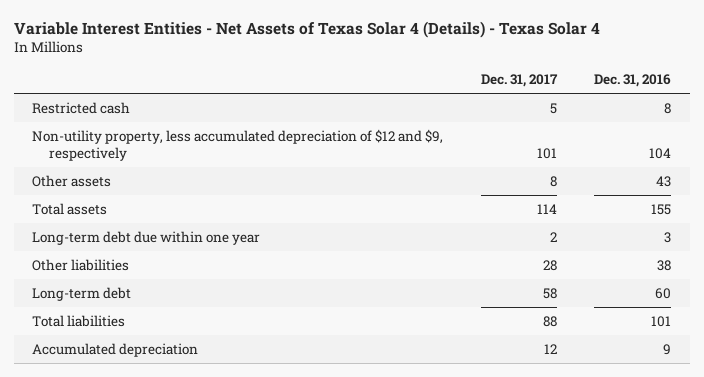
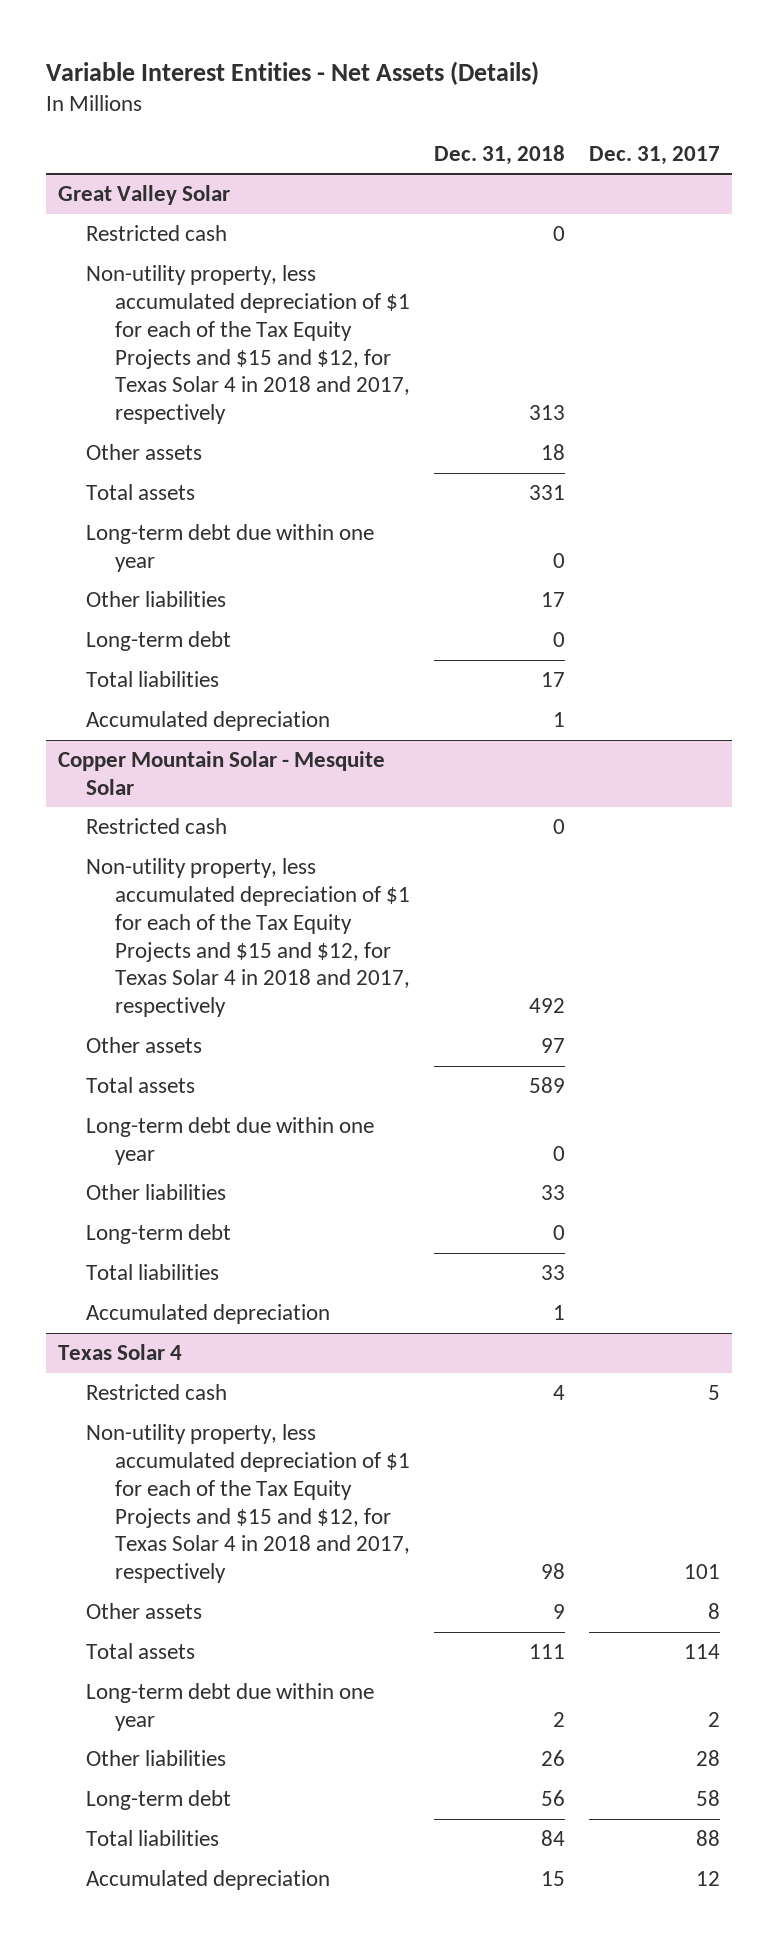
[13,21,600,39] Variable Interest Entities - Net Assets of Texas Solar 4 (Details) - Texas Solar 4 -> [45,60,539,85] Variable Interest Entities - Net Assets (Details)
[594,74,672,88] Dec. 31, 2016 -> none
none -> [433,145,565,166] Dec. 31, 2018
none -> [57,185,230,206] Great Valley Solar
none -> [86,225,228,242] Restricted cash
none -> [86,265,410,425] Non-utility property, less accumulated depreciation of $1 for each of the Tax Equity Projects and $15 and $12, for Texas Solar 4 in 2018 and 2017, respectively
none -> [86,444,203,461] Other assets
none -> [86,484,196,501] Total assets
none -> [86,524,375,572] Long-term debt due within one year
none -> [86,591,227,608] Other liabilities
none -> [86,631,232,652] Long-term debt
none -> [86,671,220,688] Total liabilities
none -> [86,711,331,732] Accumulated depreciation
none -> [57,751,385,795] Copper Mountain Solar - Mesquite Solar
none -> [86,818,228,835] Restricted cash
none -> [86,858,410,1018] Non-utility property, less accumulated depreciation of $1 for each of the Tax Equity Projects and $15 and $12, for Texas Solar 4 in 2018 and 2017, respectively
none -> [86,1037,203,1054] Other assets
none -> [86,1077,196,1094] Total assets
none -> [86,1117,375,1165] Long-term debt due within one year
none -> [86,1184,227,1201] Other liabilities
none -> [86,1224,232,1245] Long-term debt
none -> [86,1264,220,1281] Total liabilities
none -> [86,1304,331,1325] Accumulated depreciation
none -> [57,1344,182,1361] Texas Solar 4
[32,128,444,161] Non-utility property, less accumulated depreciation of $12 and $9, respectively -> [86,1424,410,1584] Non-utility property, less accumulated depreciation of $1 for each of the Tax Equity Projects and $15 and $12, for Texas Solar 4 in 2018 and 2017, respectively

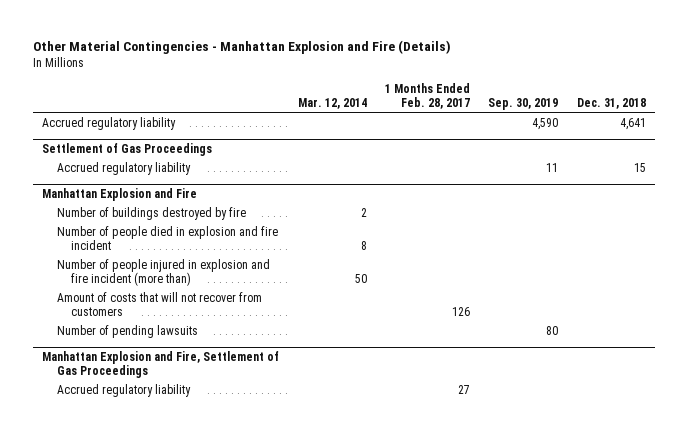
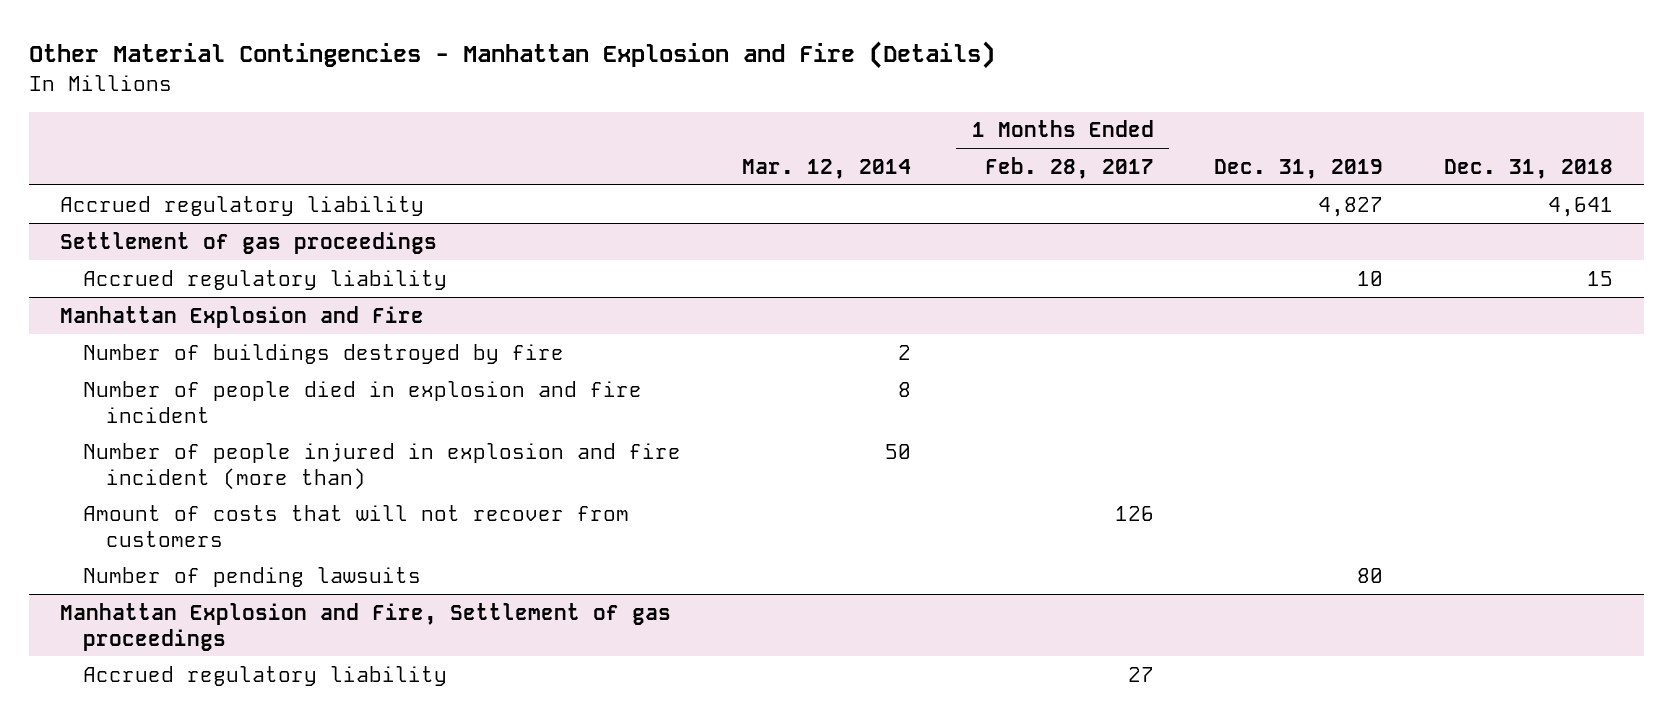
[488,98,559,111] Sep. 30, 2019 -> none
none -> [1214,158,1384,179] Dec. 31, 2019
[42,142,213,156] Settlement of Gas Proceedings -> [59,231,437,254] Settlement of gas proceedings
[42,350,280,379] Manhattan Explosion and Fire, Settlement of Gas Proceedings -> [59,602,671,651] Manhattan Explosion and Fire, Settlement of gas proceedings

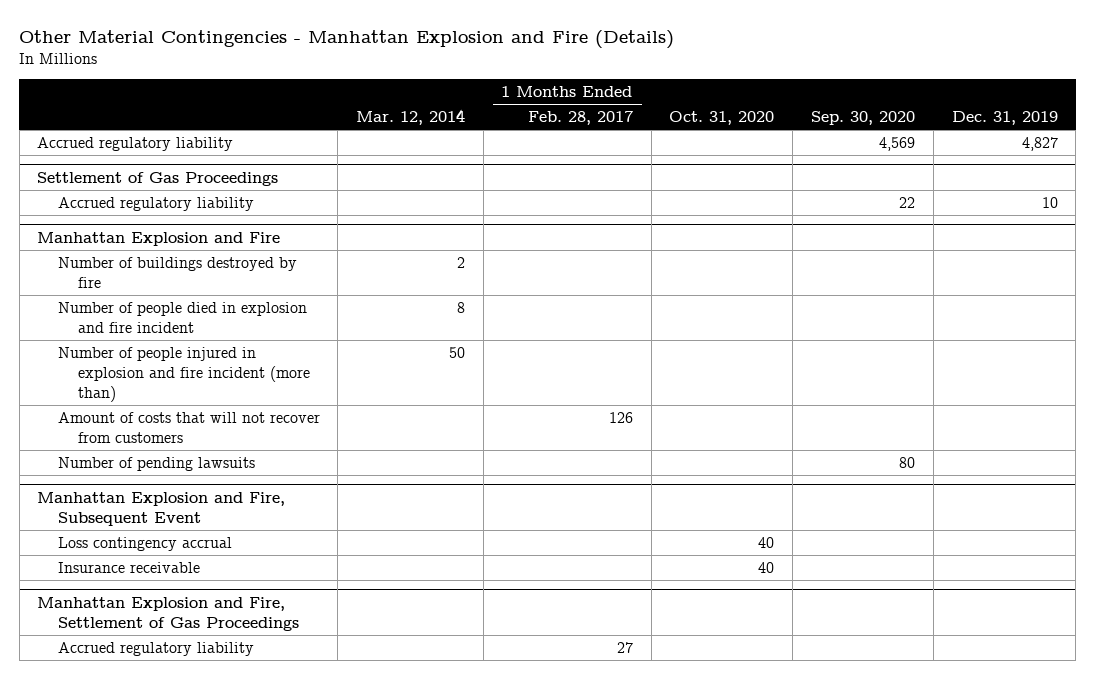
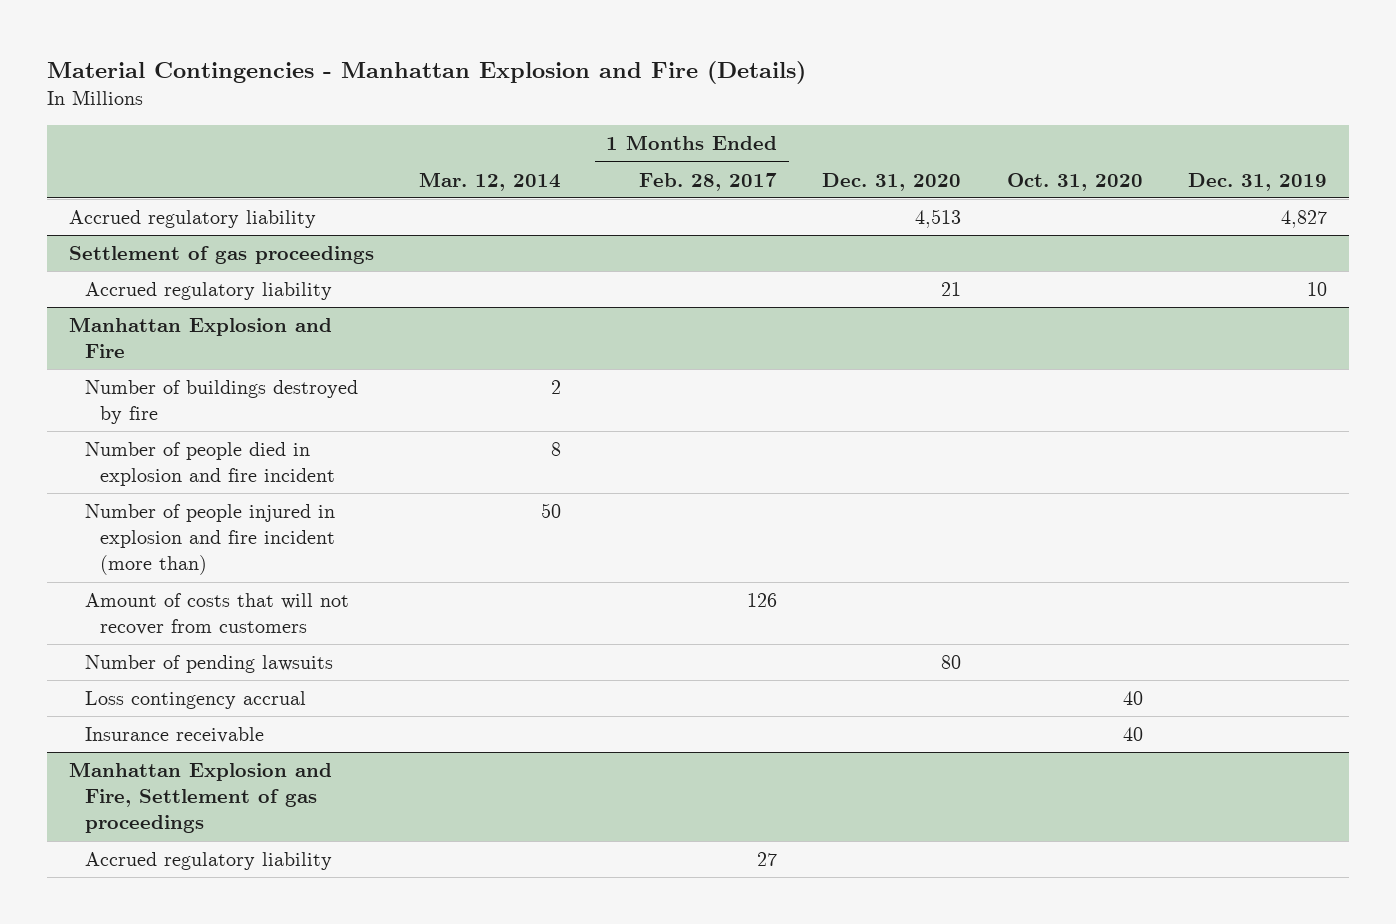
[19,29,675,49] Other Material Contingencies - Manhattan Explosion and Fire (Details) -> [46,60,806,84] Material Contingencies - Manhattan Explosion and Fire (Details)
[810,111,915,126] Sep. 30, 2020 -> none
none -> [822,172,962,191] Dec. 31, 2020
[37,171,279,186] Settlement of Gas Proceedings -> [69,246,375,265] Settlement of gas proceedings
[37,491,286,526] Manhattan Explosion and Fire, Subsequent Event -> none
[57,536,232,551] Loss contingency accrual -> none
[57,561,200,573] Insurance receivable -> none
none -> [84,691,306,710] Loss contingency accrual
none -> [84,727,264,744] Insurance receivable
[37,596,299,631] Manhattan Explosion and Fire, Settlement of Gas Proceedings -> [69,762,333,834] Manhattan Explosion and Fire, Settlement of gas proceedings

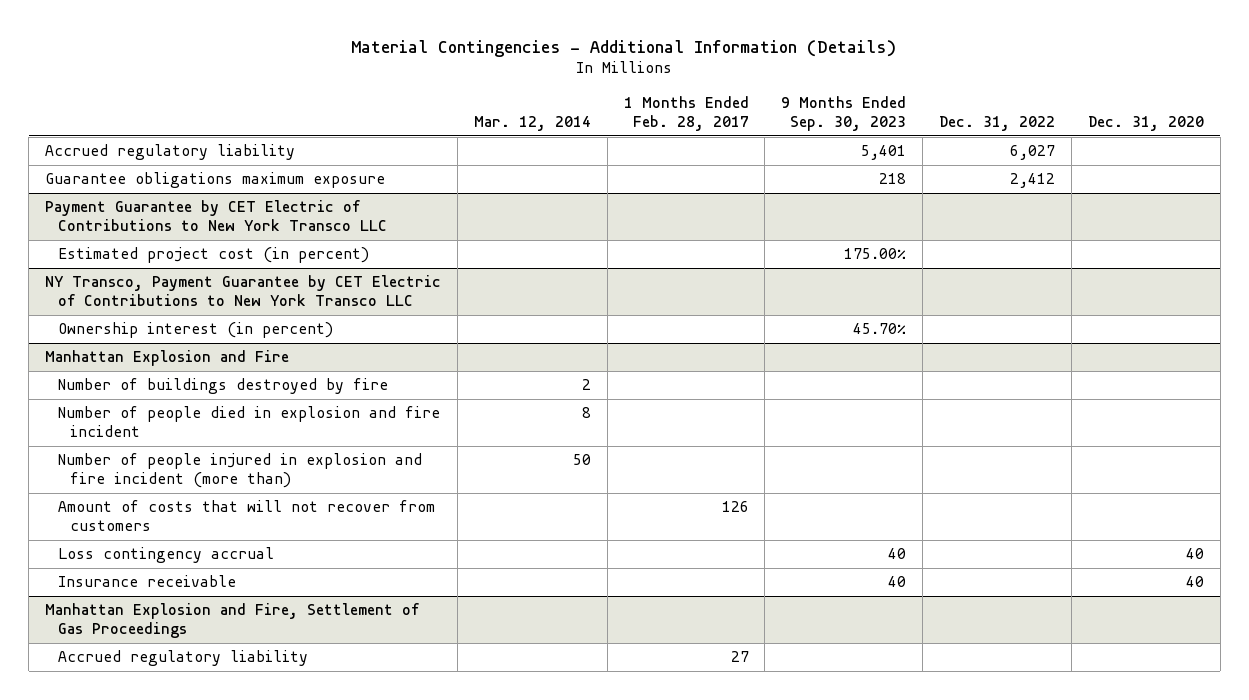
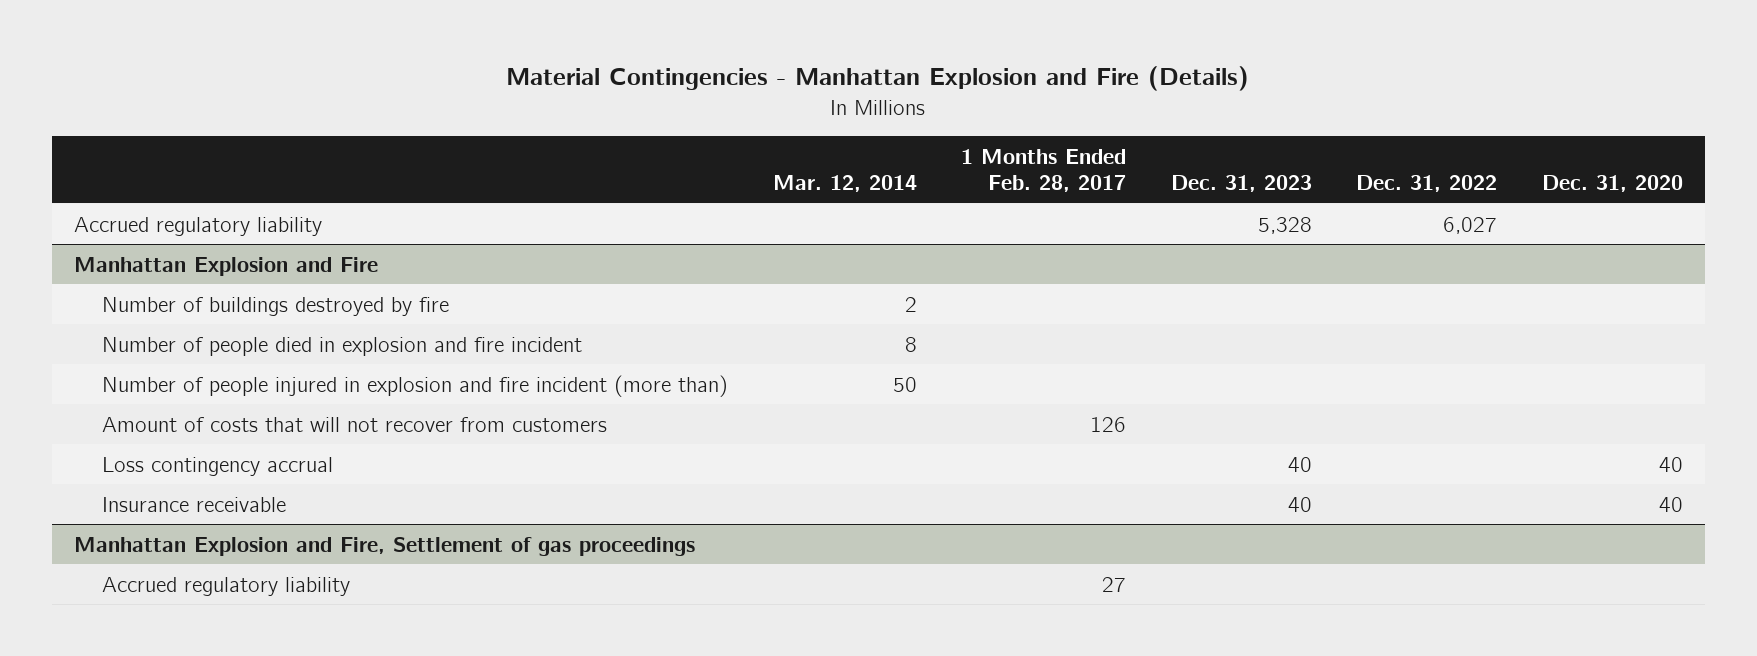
[351,39,897,57] Material Contingencies - Additional Information (Details) -> [506,66,1250,92] Material Contingencies - Manhattan Explosion and Fire (Details)
[781,95,907,131] 9 Months Ended Sep. 30, 2023 -> none
none -> [1170,174,1312,192] Dec. 31, 2023
[45,172,386,189] Guarantee obligations maximum exposure -> none
[45,200,387,232] Payment Guarantee by CET Electric of Contributions to New York Transco LLC -> none
[57,247,369,264] Estimated project cost (in percent) -> none
[45,275,442,307] NY Transco, Payment Guarantee by CET Electric of Contributions to New York Transco LLC -> none
[57,322,333,339] Ownership interest (in percent) -> none
[45,603,420,639] Manhattan Explosion and Fire, Settlement of Gas Proceedings -> [73,536,695,556] Manhattan Explosion and Fire, Settlement of gas proceedings

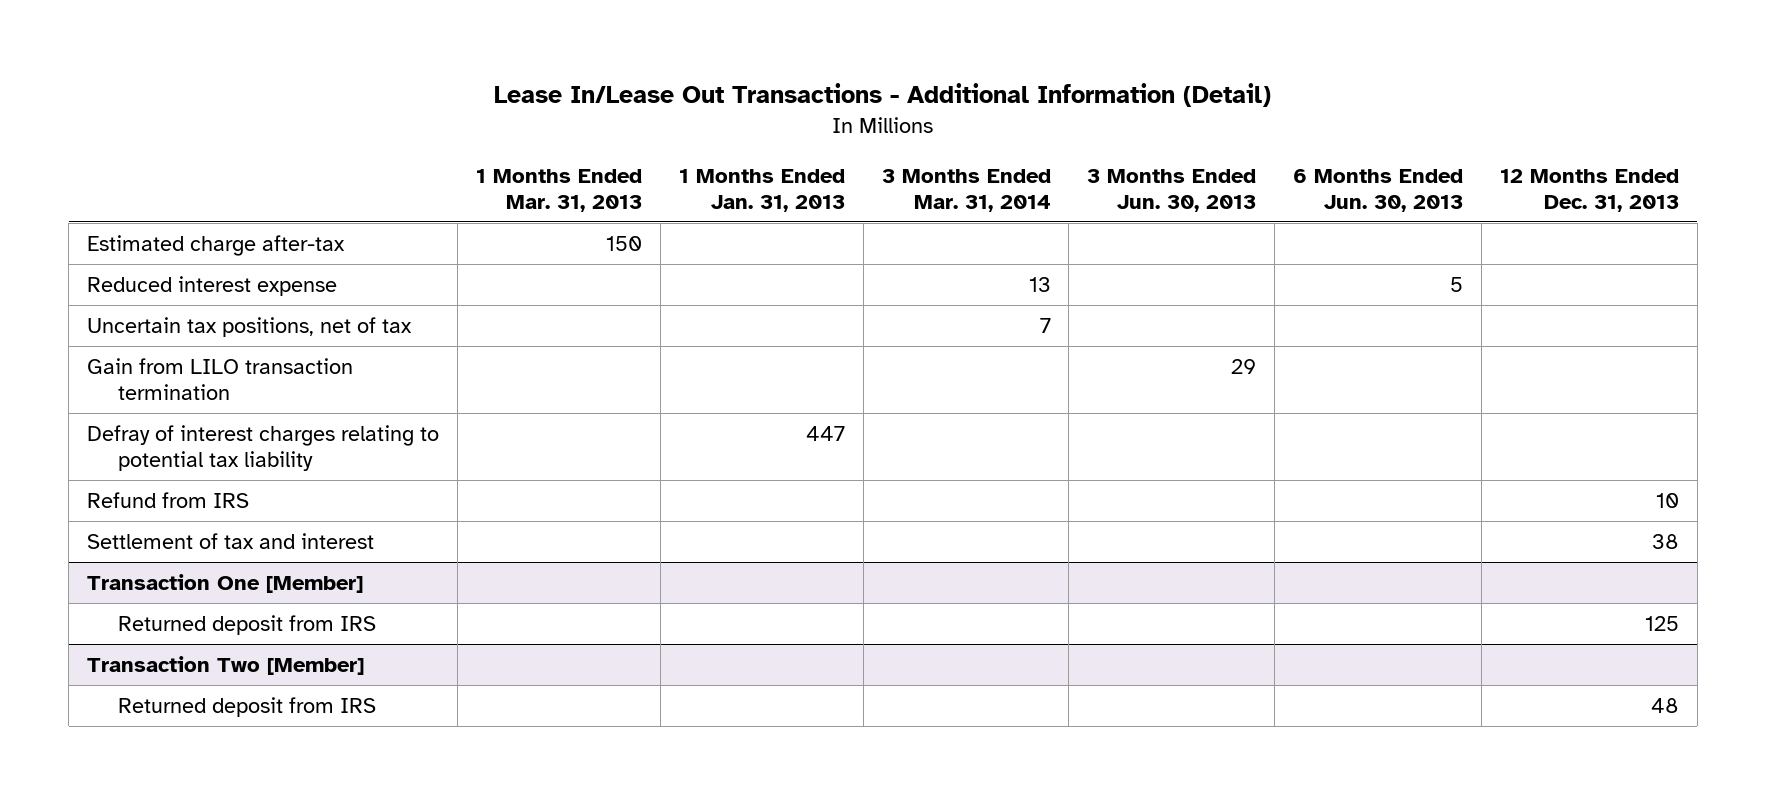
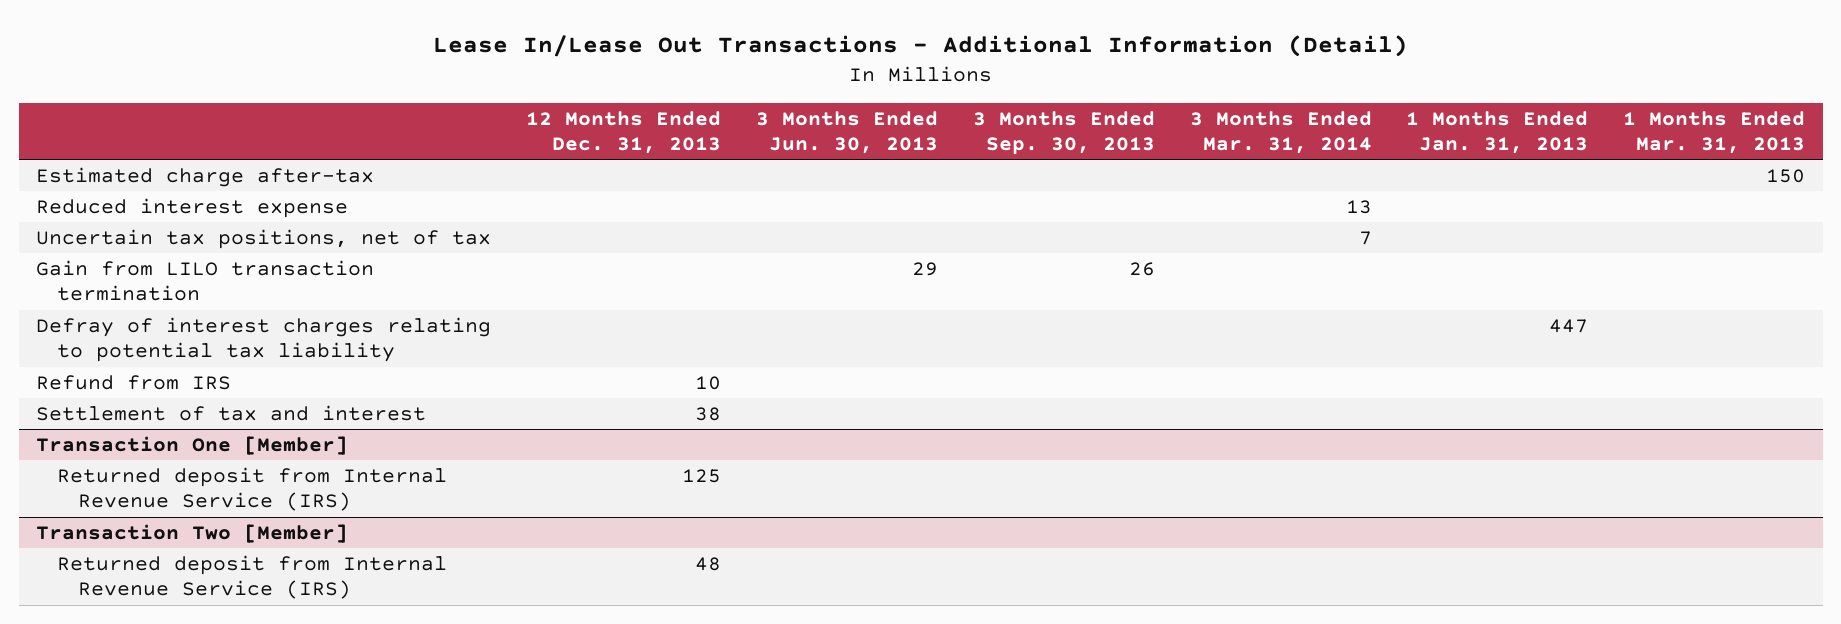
[1293,168,1464,212] 6 Months Ended Jun. 30, 2013 -> none
none -> [972,110,1155,156] 3 Months Ended Sep. 30, 2013
[117,615,376,636] Returned deposit from IRS -> [56,466,447,512] Returned deposit from Internal Revenue Service (IRS)
[117,697,376,718] Returned deposit from IRS -> [56,554,447,600] Returned deposit from Internal Revenue Service (IRS)

